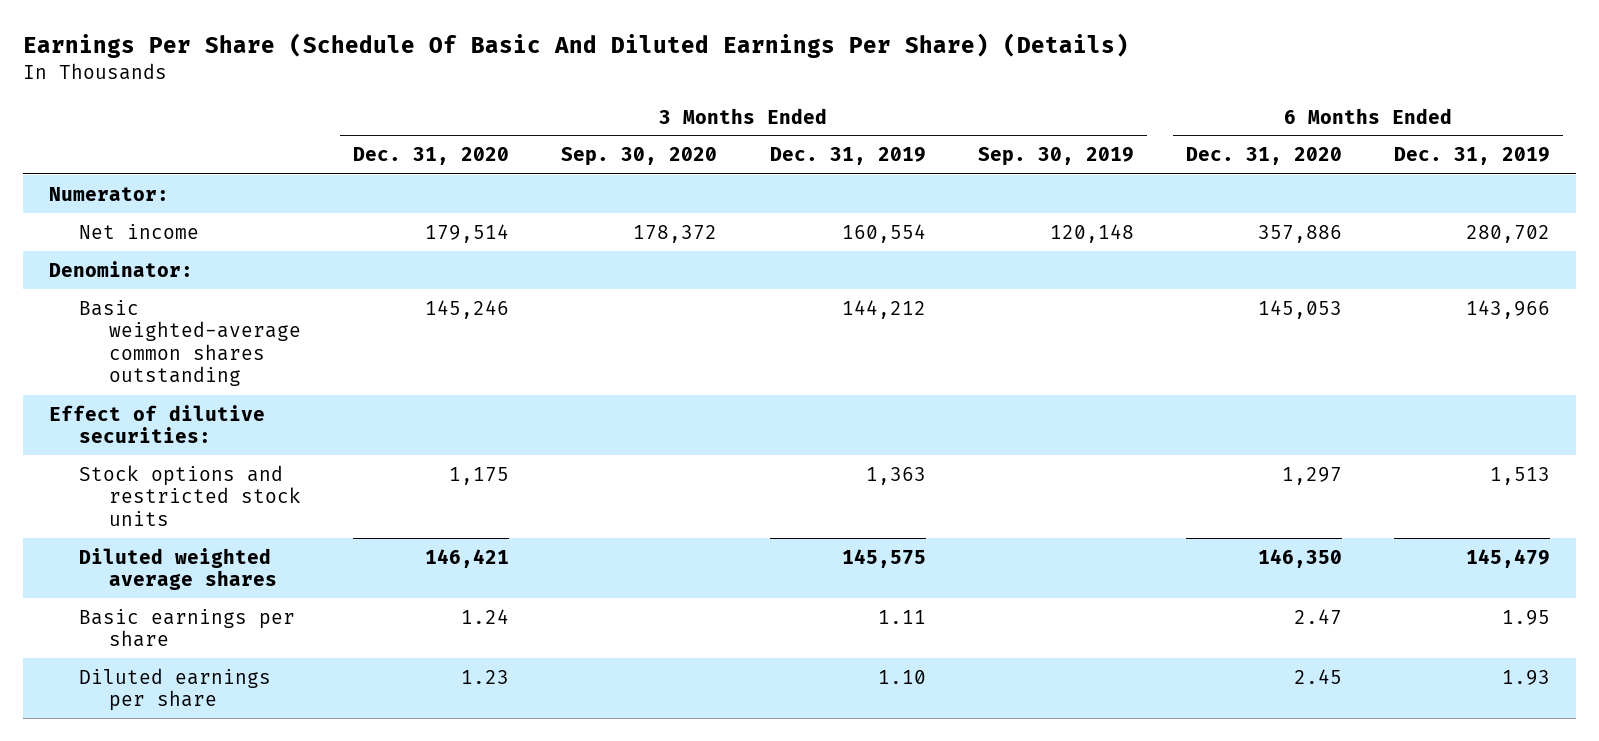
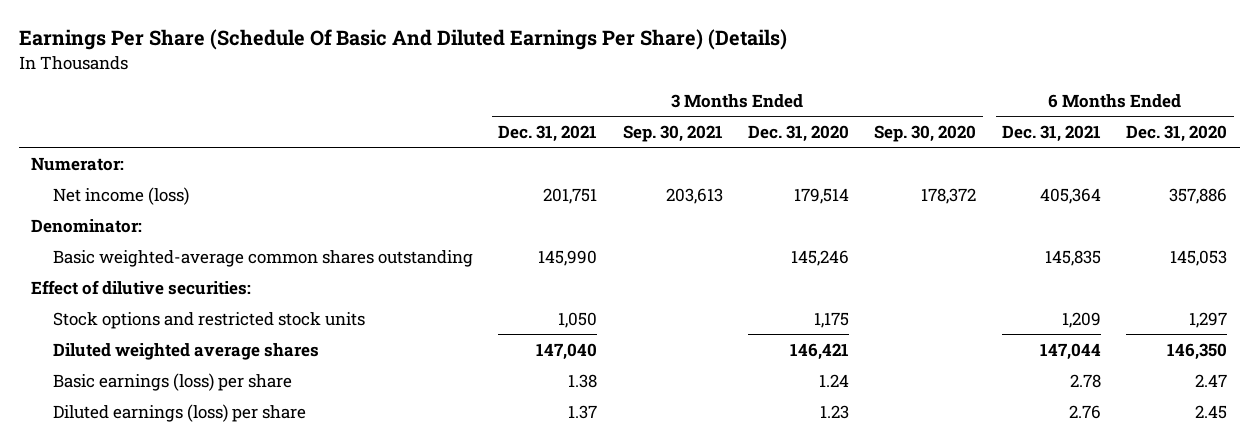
[769,147,926,166] Dec. 31, 2019 -> none
[977,147,1134,167] Sep. 30, 2019 -> none
[1394,147,1551,166] Dec. 31, 2019 -> none
none -> [498,125,598,143] Dec. 31, 2021
none -> [622,125,723,143] Sep. 30, 2021
none -> [1001,125,1101,143] Dec. 31, 2021
[78,223,199,239] Net income -> [52,186,189,205] Net income (loss)
[78,608,295,648] Basic earnings per share -> [52,372,292,391] Basic earnings (loss) per share
[78,667,271,712] Diluted earnings per share -> [52,403,306,422] Diluted earnings (loss) per share

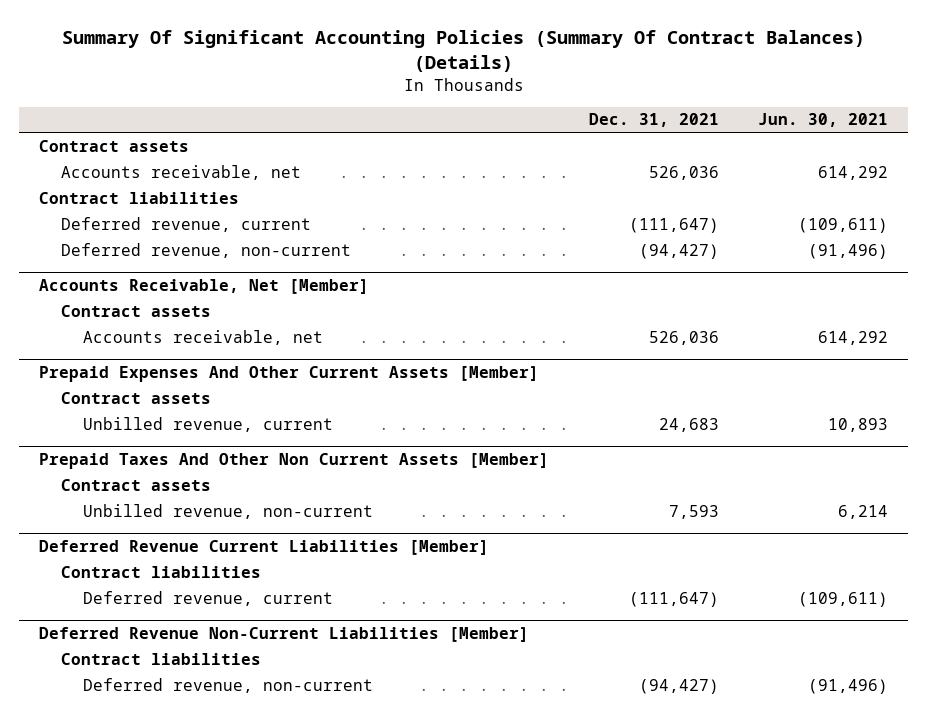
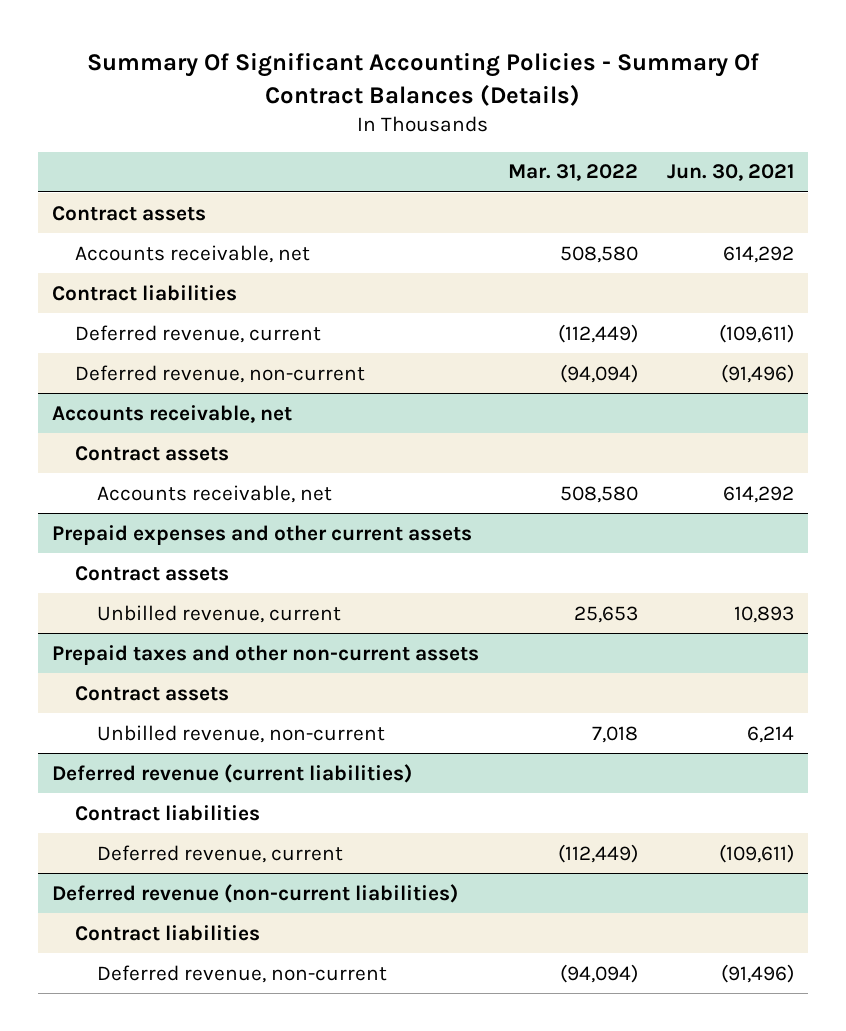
[61,30,865,73] Summary Of Significant Accounting Policies (Summary Of Contract Balances) (Details) -> [86,52,759,106] Summary Of Significant Accounting Policies - Summary Of Contract Balances (Details)
[588,113,719,128] Dec. 31, 2021 -> none
none -> [507,164,638,182] Mar. 31, 2022
[39,279,370,295] Accounts Receivable, Net [Member] -> [52,404,293,423] Accounts receivable, net
[39,366,540,383] Prepaid Expenses And Other Current Assets [Member] -> [52,524,473,545] Prepaid expenses and other current assets
[39,453,550,470] Prepaid Taxes And Other Non Current Assets [Member] -> [52,644,480,665] Prepaid taxes and other non-current assets
[39,540,490,556] Deferred Revenue Current Liabilities [Member] -> [52,763,413,783] Deferred revenue (current liabilities)
[39,627,530,643] Deferred Revenue Non-Current Liabilities [Member] -> [52,883,459,903] Deferred revenue (non-current liabilities)

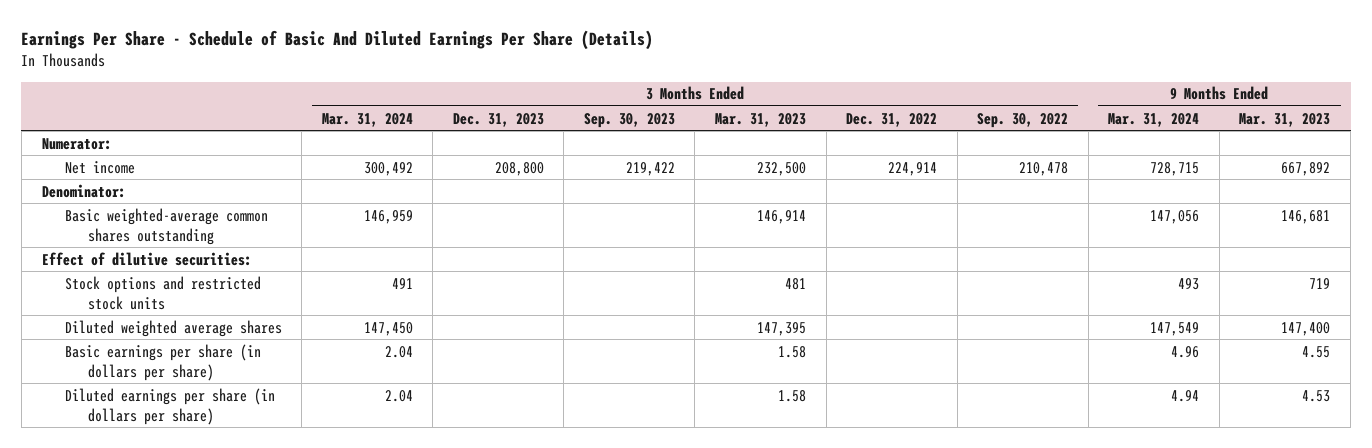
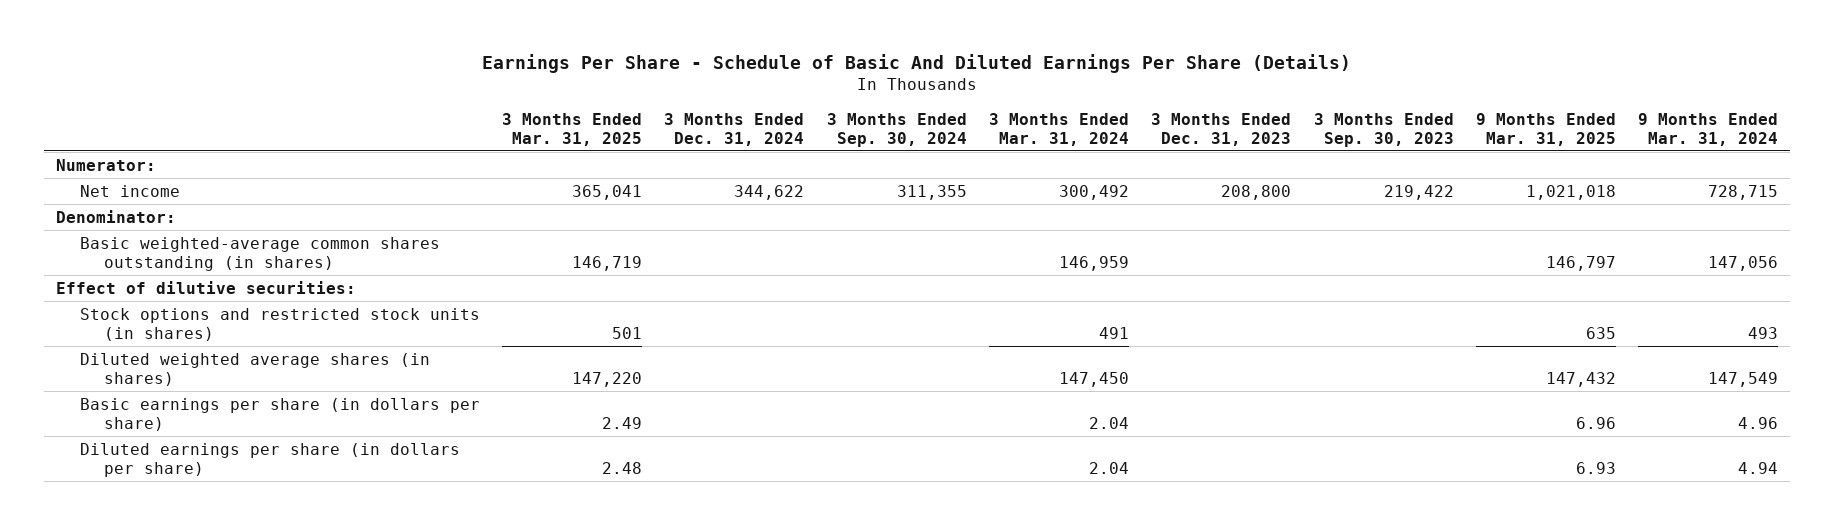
[715,112,807,127] Mar. 31, 2023 -> none
[846,112,938,127] Dec. 31, 2022 -> none
[977,112,1069,128] Sep. 30, 2022 -> none
[1239,112,1331,127] Mar. 31, 2023 -> none
none -> [502,112,643,146] 3 Months Ended Mar. 31, 2025
none -> [664,112,805,146] 3 Months Ended Dec. 31, 2024
none -> [826,112,967,147] 3 Months Ended Sep. 30, 2024
none -> [1476,112,1617,146] 9 Months Ended Mar. 31, 2025
[64,207,268,245] Basic weighted-average common shares outstanding -> [79,236,440,271] Basic weighted-average common shares outstanding (in shares)
[64,275,261,310] Stock options and restricted stock units -> [79,307,480,341] Stock options and restricted stock units (in shares)
[64,319,282,337] Diluted weighted average shares -> [79,352,430,386] Diluted weighted average shares (in shares)

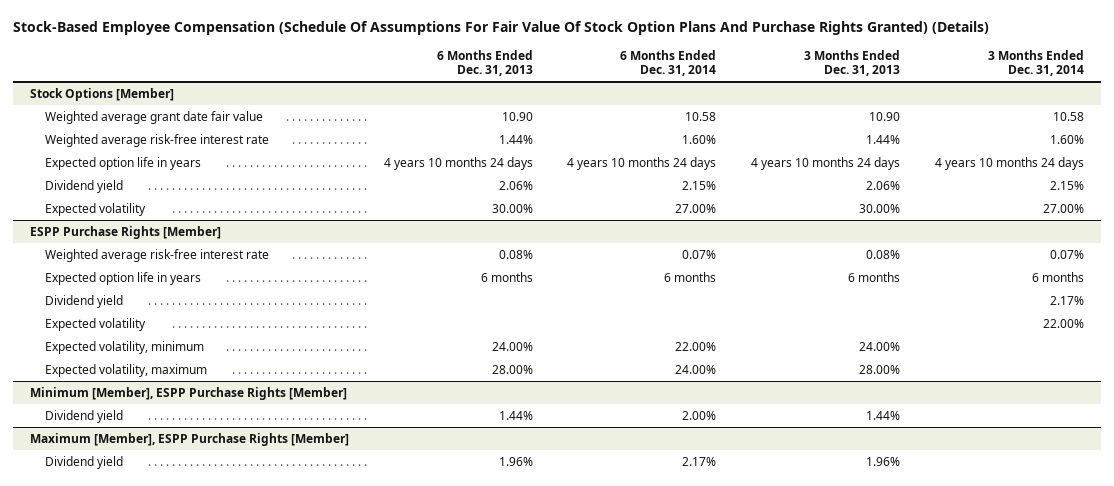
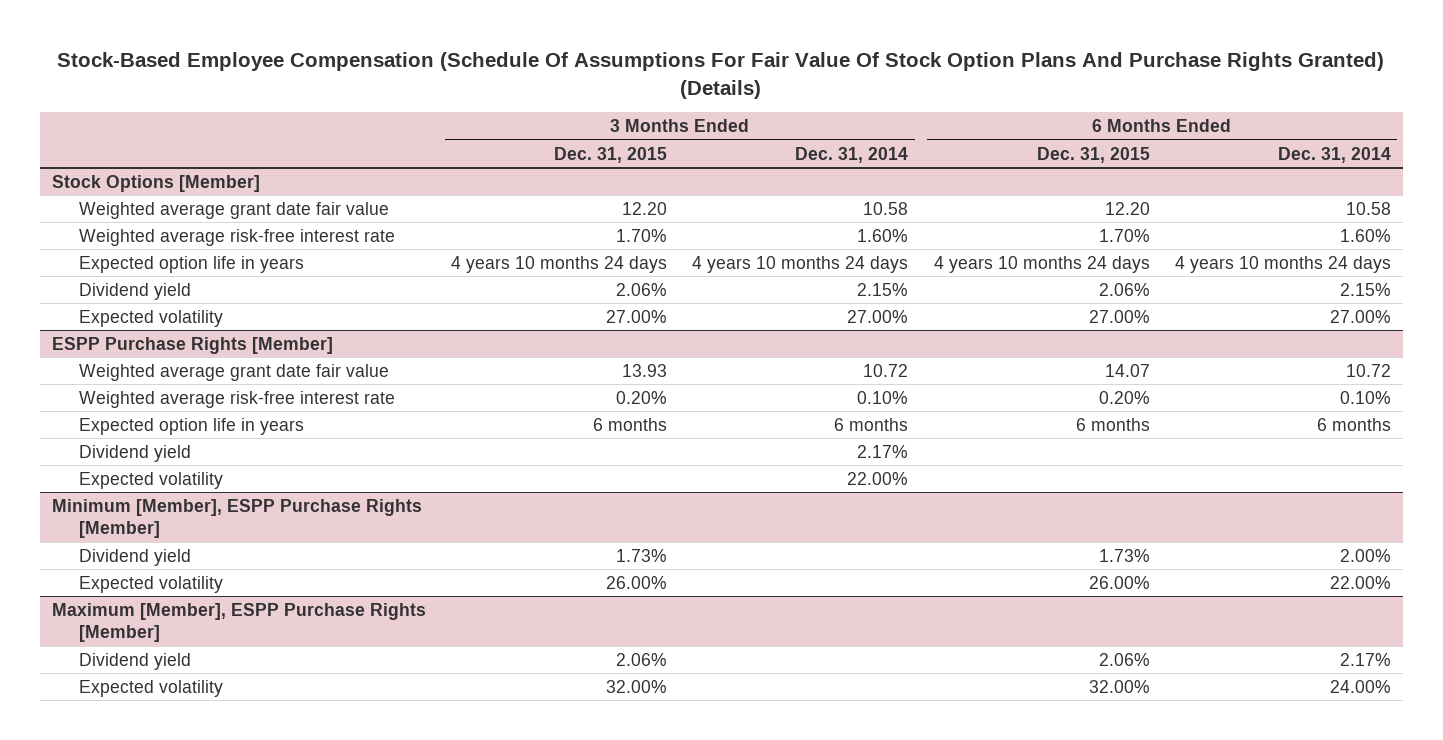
[436,49,533,77] 6 Months Ended Dec. 31, 2013 -> none
[803,49,900,77] 3 Months Ended Dec. 31, 2013 -> none
none -> [554,146,668,163] Dec. 31, 2015
none -> [1036,146,1150,163] Dec. 31, 2015
none -> [79,363,390,381] Weighted average grant date fair value
[682,249,717,259] 0.07% -> [1339,390,1391,404] 0.10%
[1049,249,1084,259] 0.07% -> [857,390,909,404] 0.10%
[44,340,204,354] Expected volatility, minimum -> none
[44,363,207,377] Expected volatility, maximum -> none
none -> [79,575,224,593] Expected volatility
none -> [79,679,224,697] Expected volatility

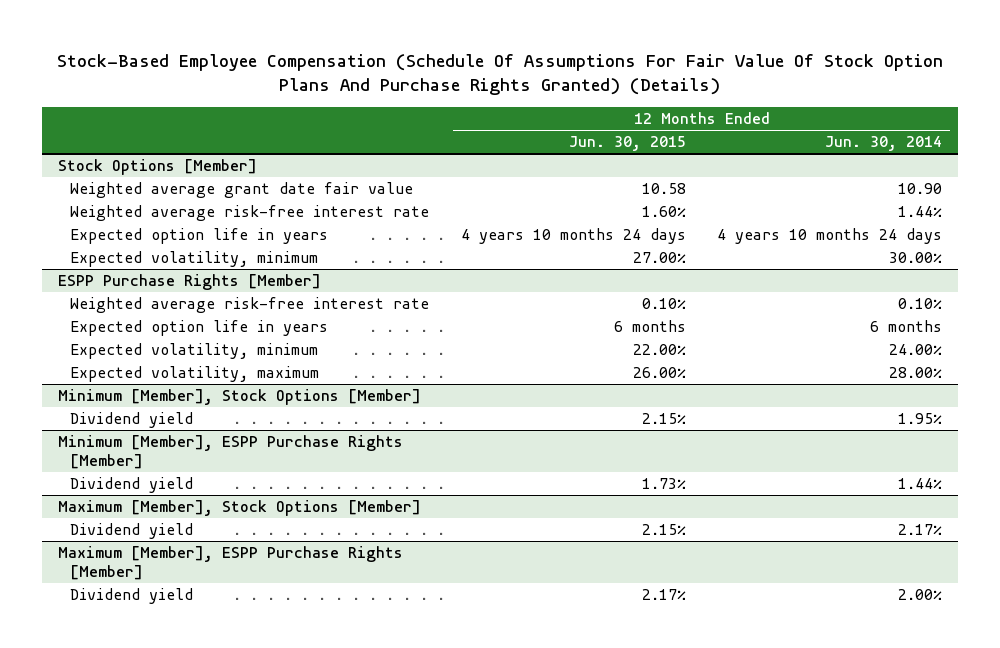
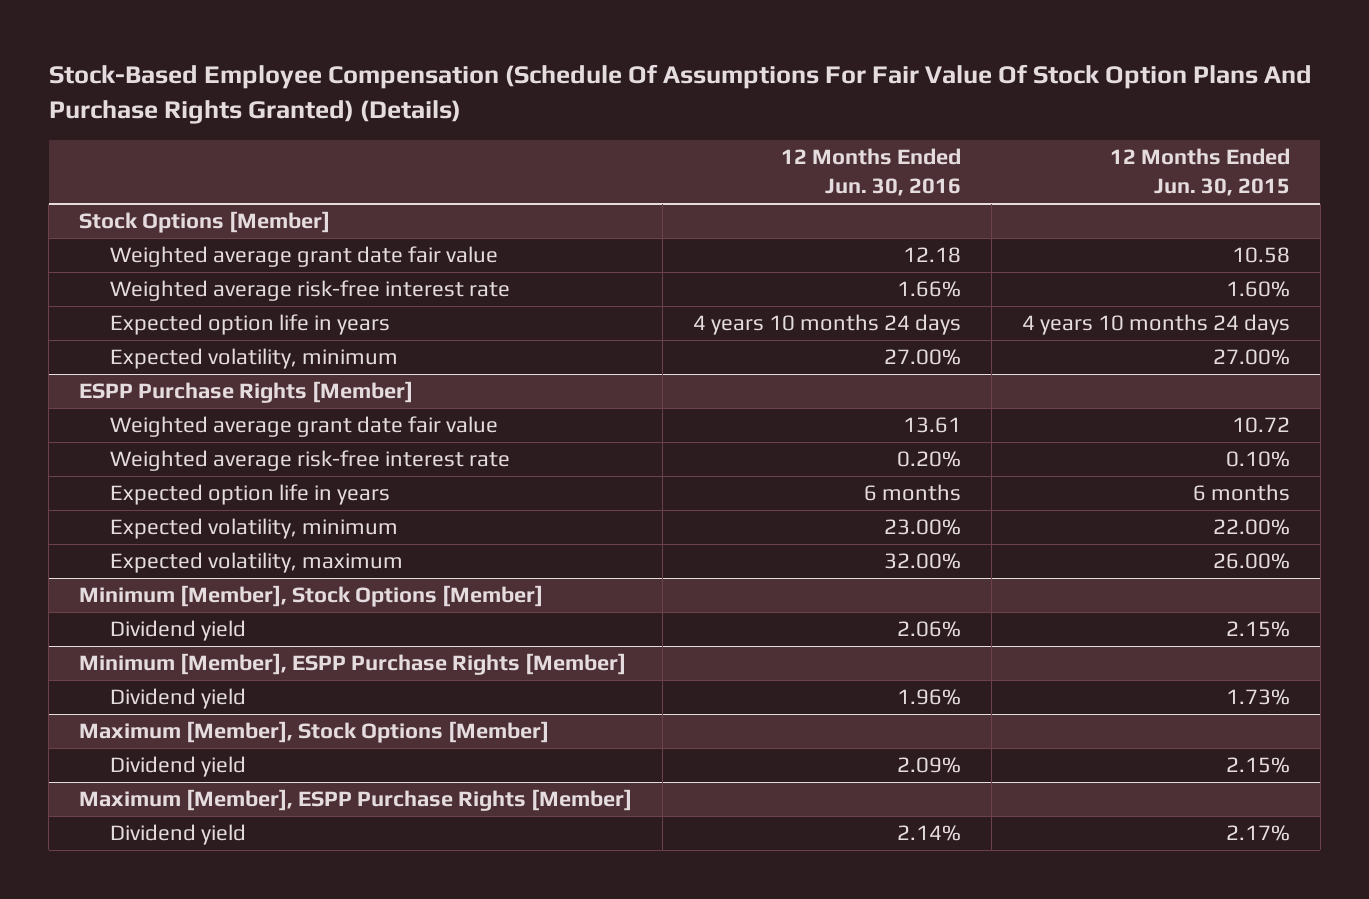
[825,136,943,152] Jun. 30, 2014 -> none
none -> [780,148,961,197] 12 Months Ended Jun. 30, 2016
none -> [109,416,498,438] Weighted average grant date fair value

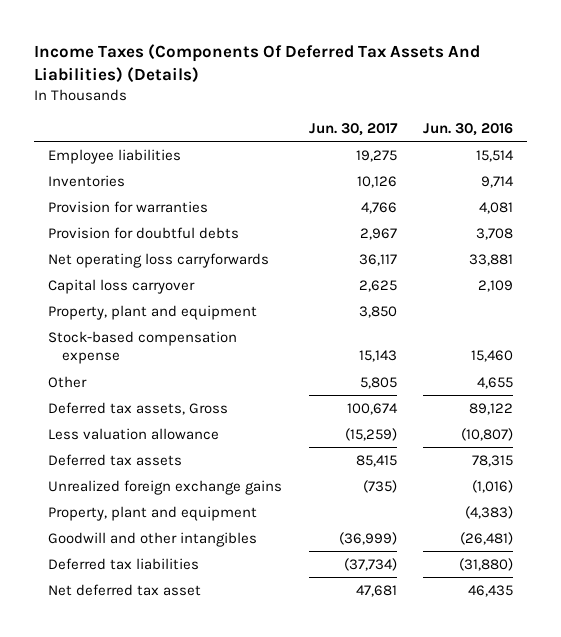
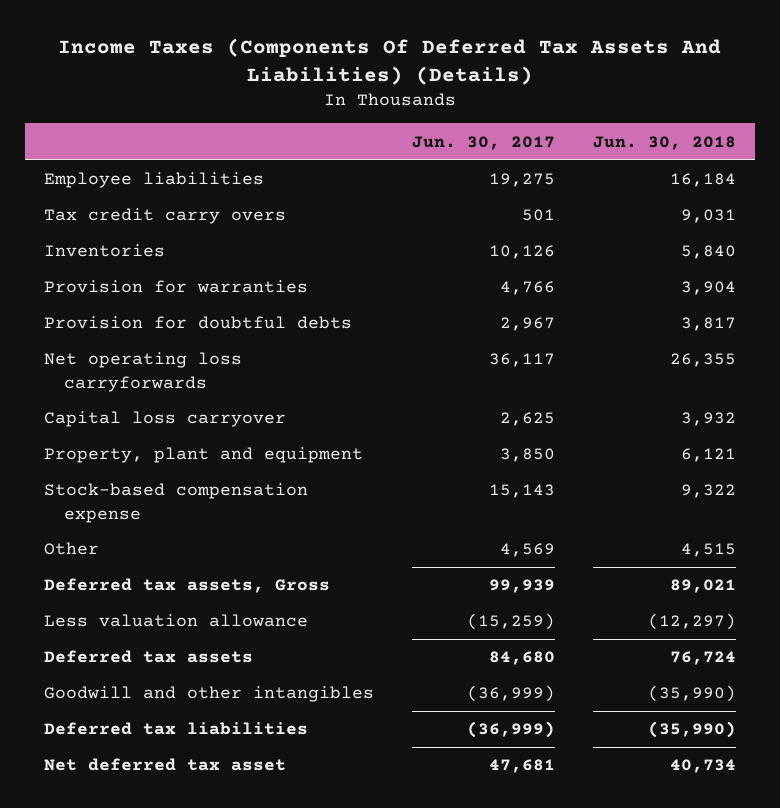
[423,122,514,136] Jun. 30, 2016 -> none
none -> [592,135,736,150] Jun. 30, 2018
none -> [43,208,286,225] Tax credit carry overs
[359,376,397,389] 5,805 -> [499,543,555,558] 4,569
[346,402,398,415] 100,674 -> [488,579,555,594] 99,939
[47,479,282,495] Unrealized foreign exchange gains -> none
[47,505,257,521] Property, plant and equipment -> none
[355,454,397,467] 85,415 -> [488,651,555,666] 84,680
[343,557,397,571] (37,734) -> [466,721,555,739] (36,999)

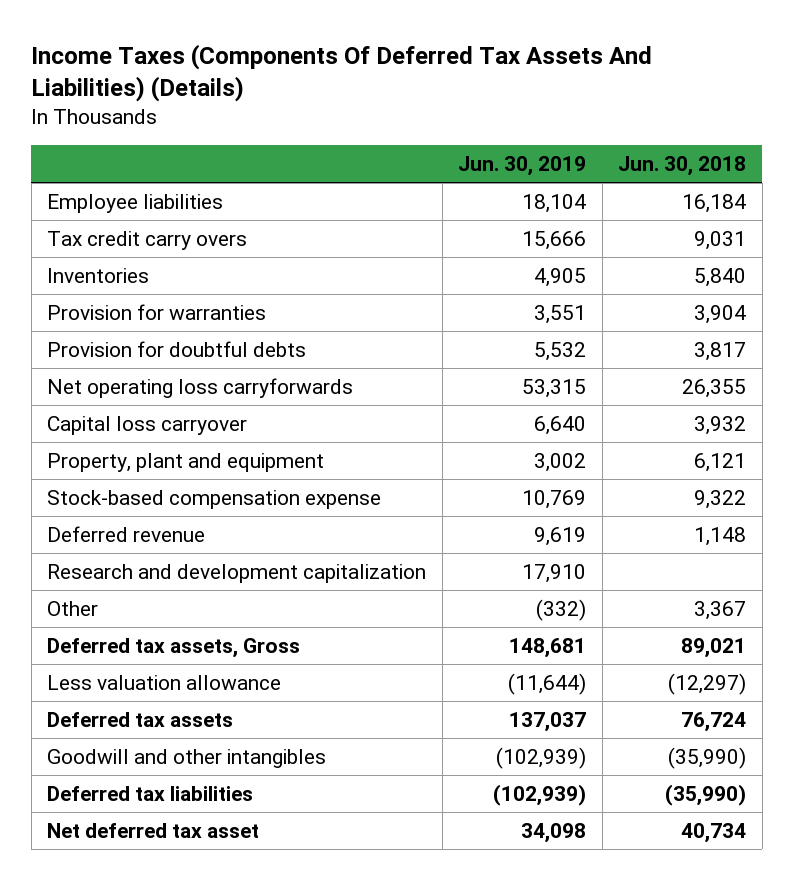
[411,135,555,150] Jun. 30, 2017 -> none
none -> [458,156,587,177] Jun. 30, 2019
none -> [47,526,206,543] Deferred revenue
none -> [47,564,427,584] Research and development capitalization
[680,543,736,558] 4,515 -> [694,601,747,621] 3,367

